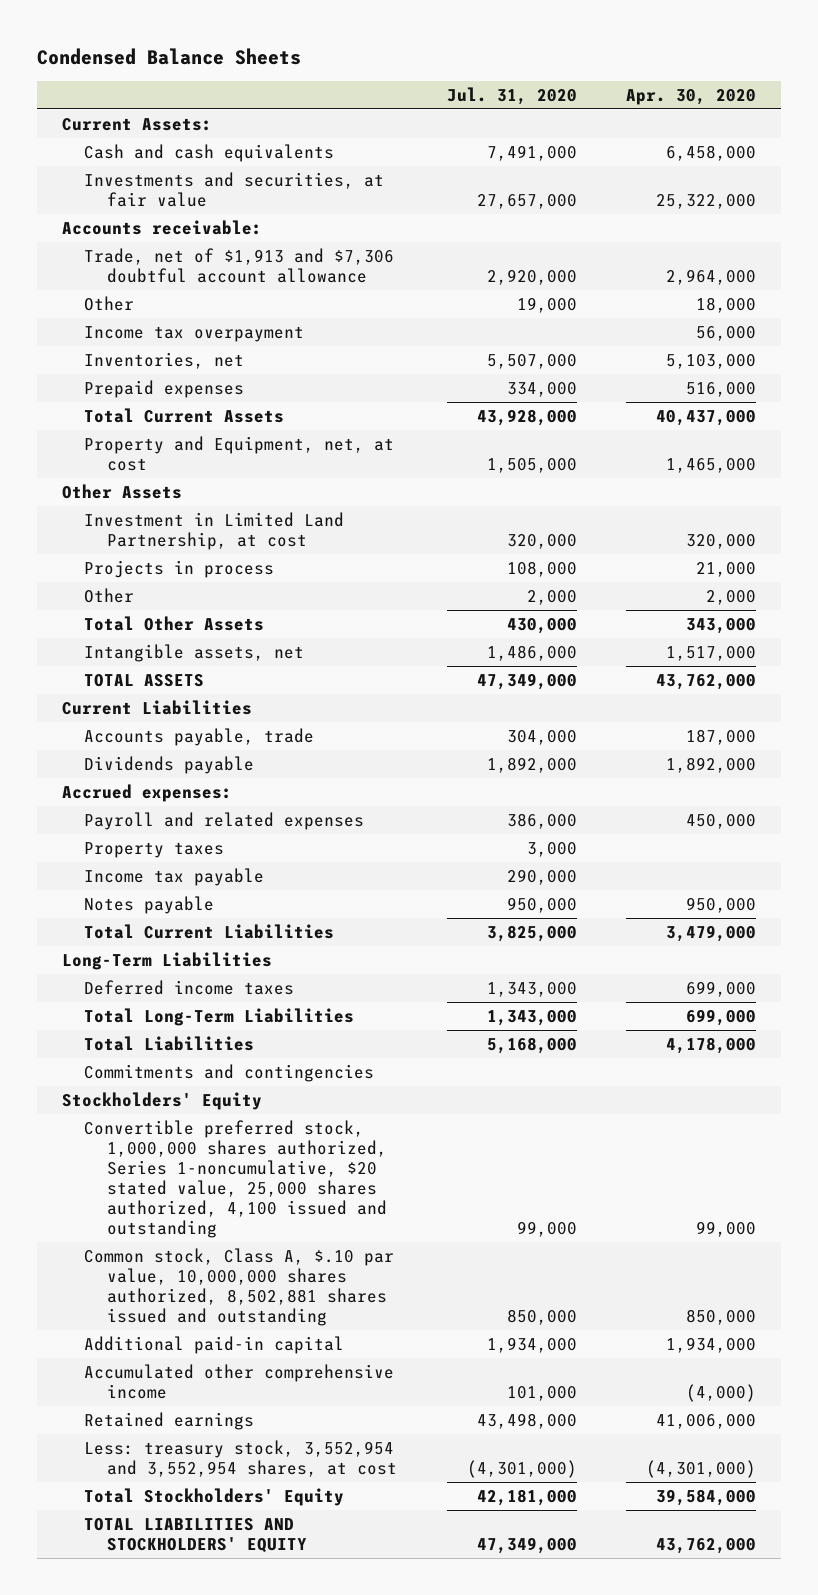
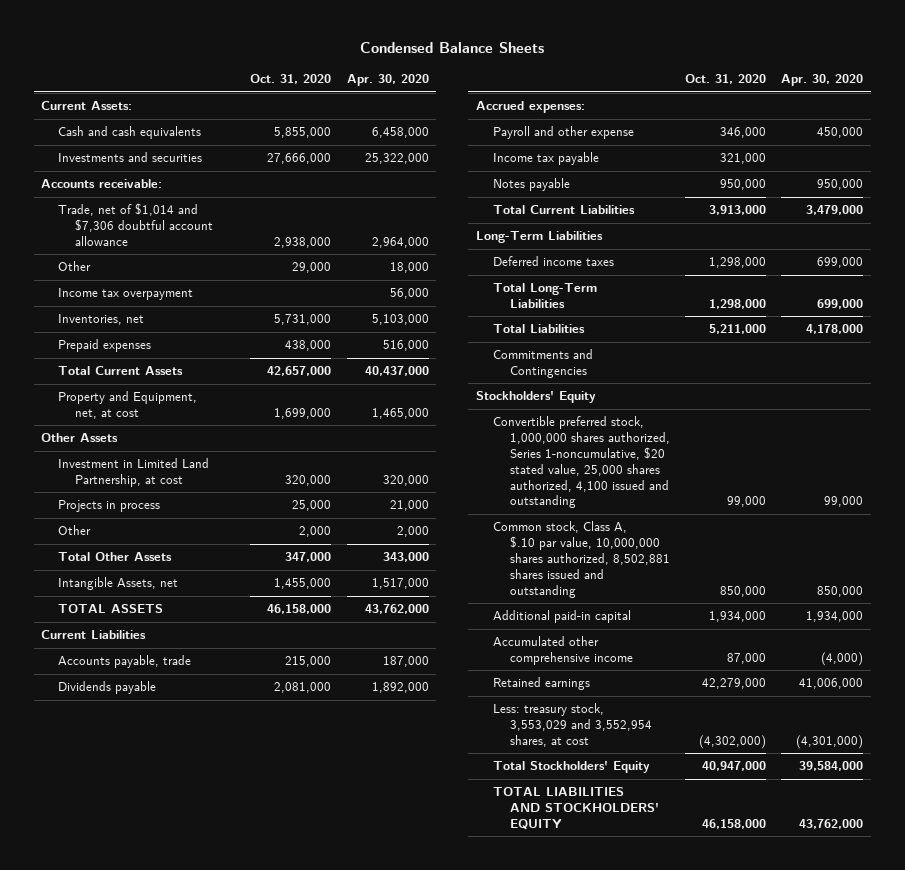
[446,86,577,105] Jul. 31, 2020 -> none
none -> [250,74,332,85] Oct. 31, 2020
[84,171,385,207] Investments and securities, at fair value -> [58,152,203,163] Investments and securities
[84,247,395,283] Trade, net of $1,913 and $7,306 doubtful account allowance -> [58,203,214,246] Trade, net of $1,014 and $7,306 doubtful account allowance
[84,643,305,662] Intangible assets, net -> [58,577,179,591] Intangible Assets, net
[84,841,225,858] Property taxes -> none
[84,811,365,830] Payroll and related expenses -> [492,126,634,140] Payroll and other expense
[84,1063,375,1082] Commitments and contingencies -> [492,349,593,379] Commitments and Contingencies
[84,1439,397,1477] Less: treasury stock, 3,552,954 and 3,552,954 shares, at cost -> [492,703,652,747] Less: treasury stock, 3,553,029 and 3,552,954 shares, at cost

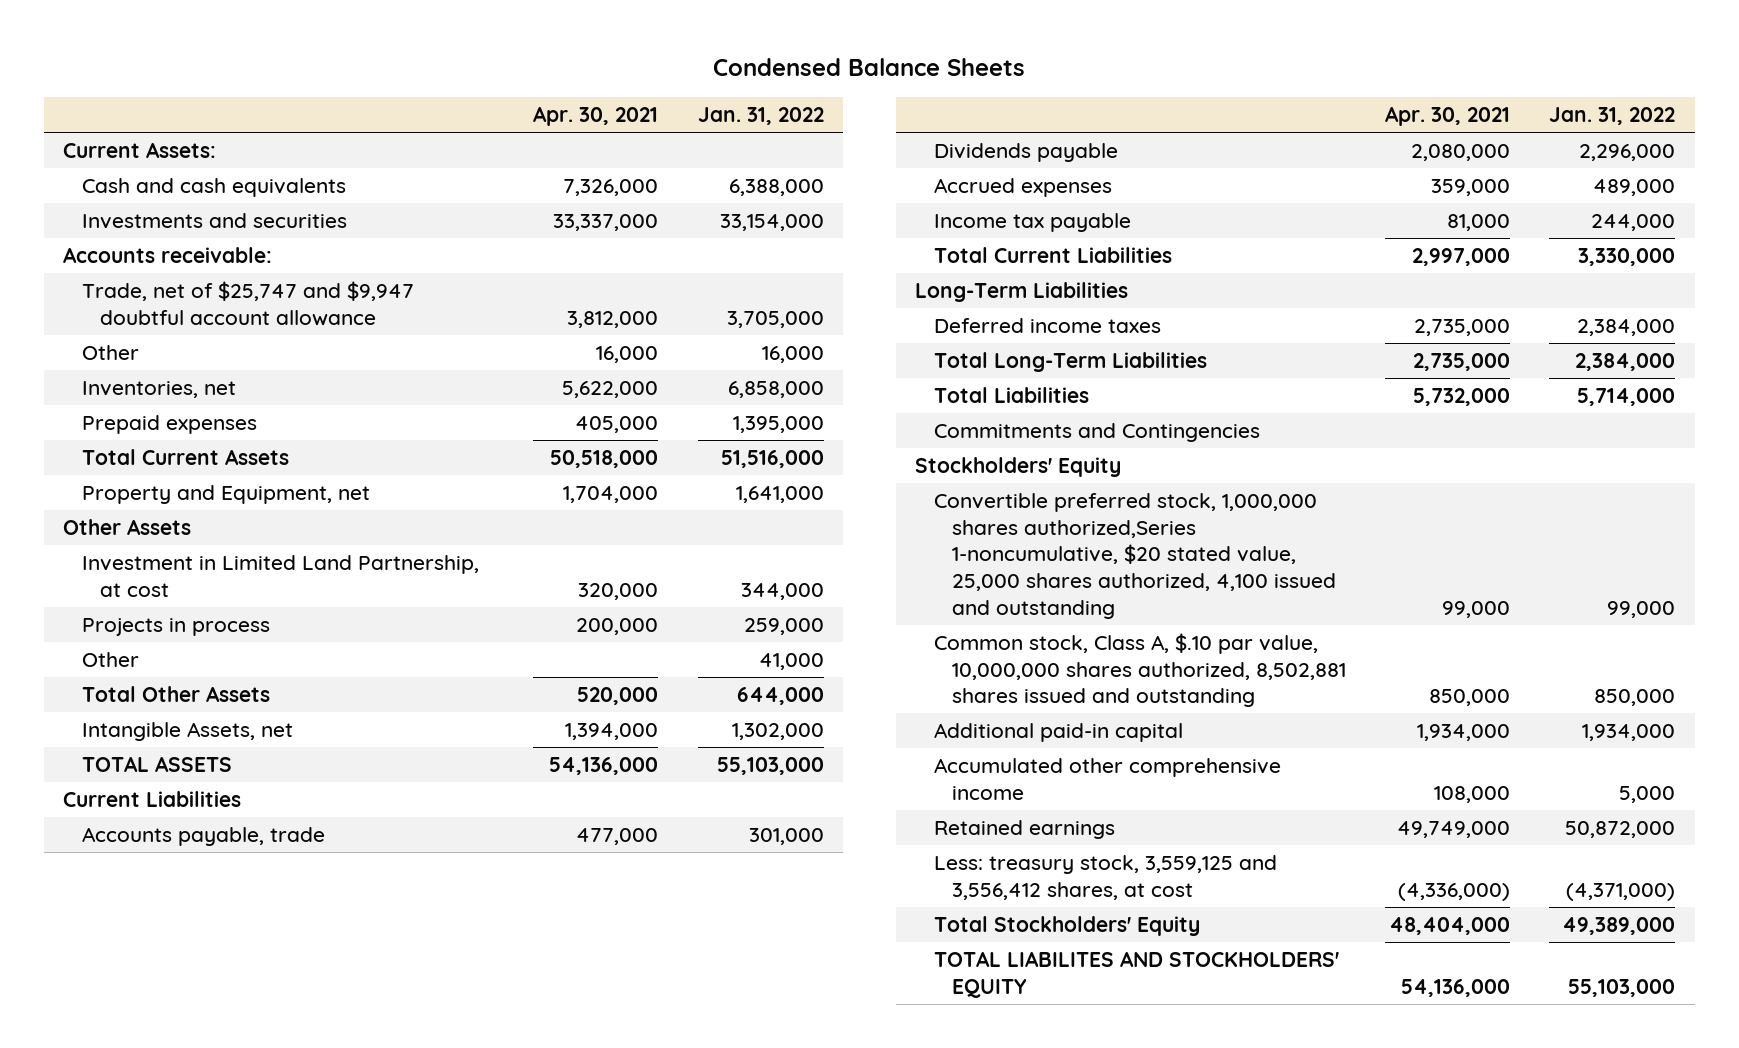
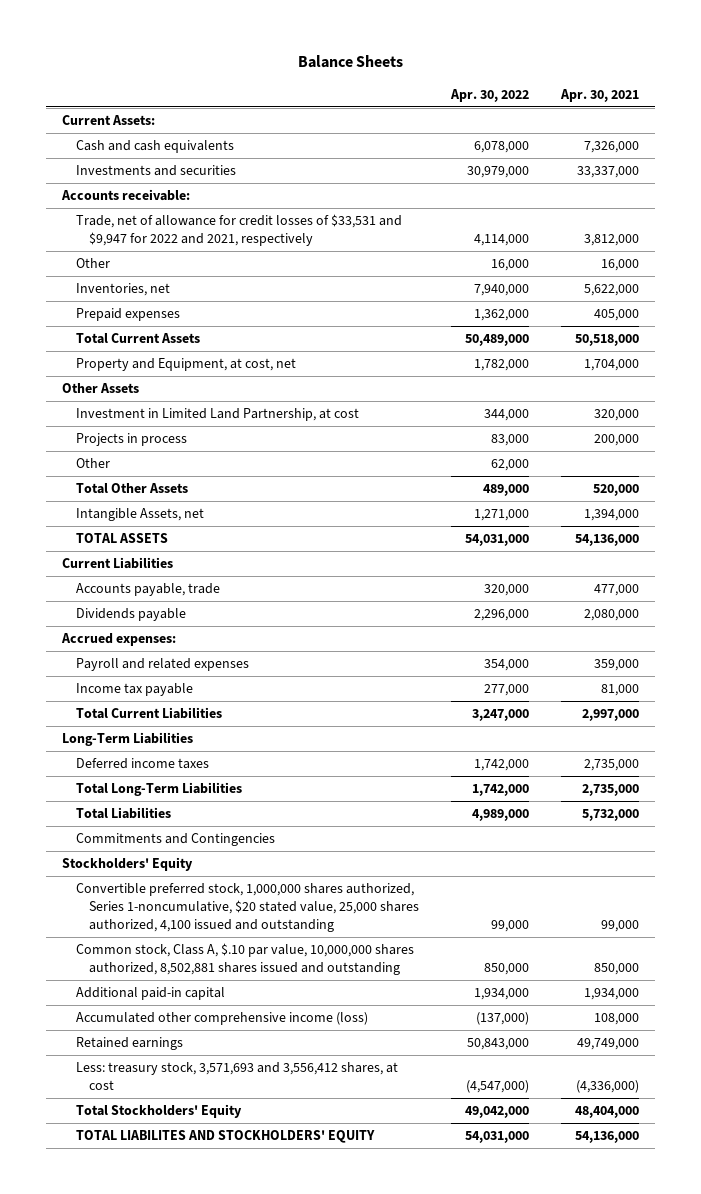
[713,58,1026,77] Condensed Balance Sheets -> [297,55,403,69] Balance Sheets
[697,107,824,126] Jan. 31, 2022 -> none
none -> [450,88,530,102] Apr. 30, 2022
[81,280,414,326] Trade, net of $25,747 and $9,947 doubtful account allowance -> [75,214,402,247] Trade, net of allowance for credit losses of $33,531 and $9,947 for 2022 and 2021, respectively
[81,484,370,504] Property and Equipment, net -> [75,358,296,372] Property and Equipment, at cost, net
none -> [60,633,176,647] Accrued expenses:
[933,177,1112,197] Accrued expenses -> [75,658,249,672] Payroll and related expenses
[933,492,1336,619] Convertible preferred stock, 1,000,000 shares authorized,Series 1-noncumulative, $20 stated value, 25,000 shares authorized, 4,100 issued and outstanding -> [75,883,420,932] Convertible preferred stock, 1,000,000 shares authorized, Series 1-noncumulative, $20 stated value, 25,000 shares authorized, 4,100 issued and outstanding
[933,757,1281,800] Accumulated other comprehensive income -> [75,1012,368,1026] Accumulated other comprehensive income (loss)
[933,854,1277,900] Less: treasury stock, 3,559,125 and 3,556,412 shares, at cost -> [75,1062,398,1091] Less: treasury stock, 3,571,693 and 3,556,412 shares, at cost

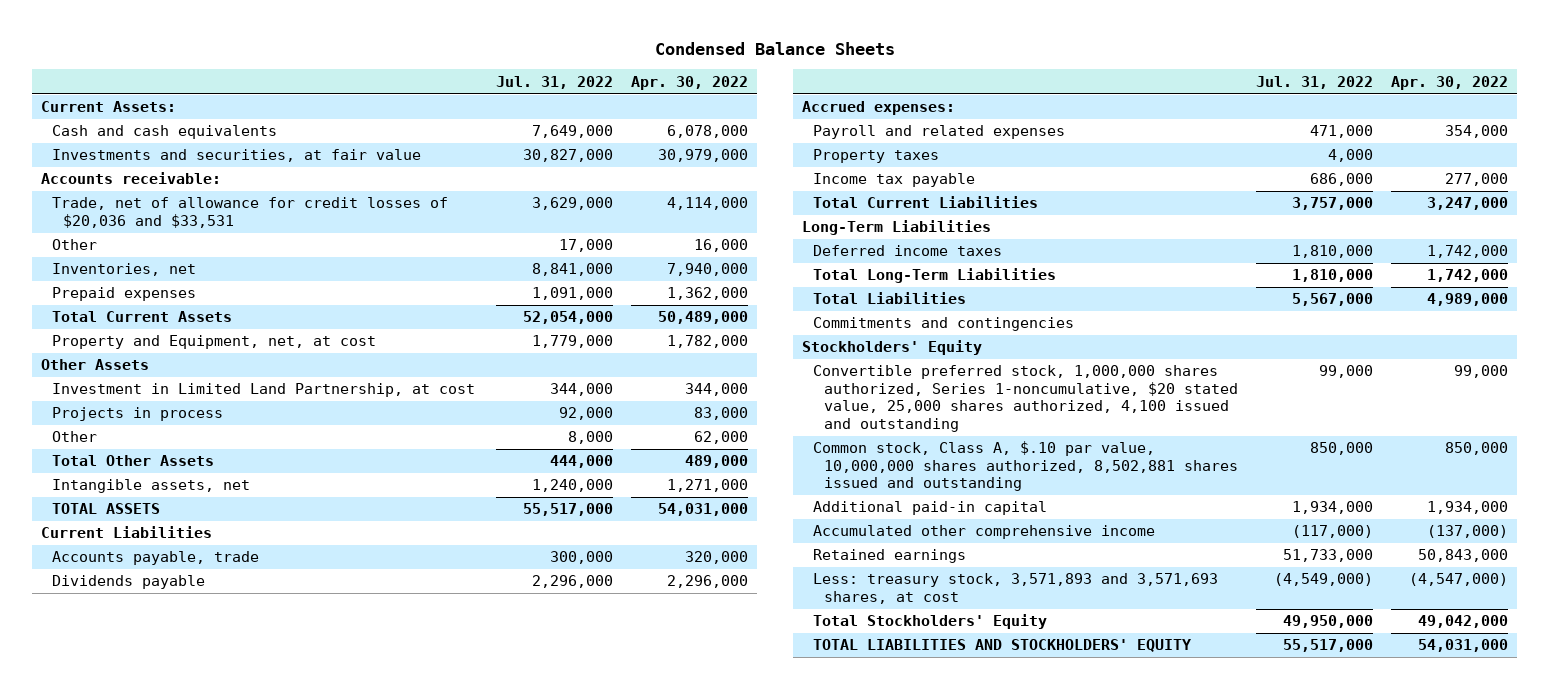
[297,55,403,69] Balance Sheets -> [654,41,895,55] Condensed Balance Sheets
[560,88,640,102] Apr. 30, 2021 -> none
none -> [495,75,613,89] Jul. 31, 2022
[75,165,236,177] Investments and securities -> [52,149,422,163] Investments and securities, at fair value
[75,214,402,247] Trade, net of allowance for credit losses of $33,531 and $9,947 for 2022 and 2021, respectively -> [52,197,449,228] Trade, net of allowance for credit losses of $20,036 and $33,531
[75,358,296,372] Property and Equipment, at cost, net -> [52,335,377,350] Property and Equipment, net, at cost
[75,508,204,522] Intangible Assets, net -> [52,479,251,494] Intangible assets, net
none -> [812,149,939,164] Property taxes
[75,833,275,847] Commitments and Contingencies -> [812,317,1074,332] Commitments and contingencies
[75,1012,368,1026] Accumulated other comprehensive income (loss) -> [812,525,1155,540] Accumulated other comprehensive income
[75,1062,398,1091] Less: treasury stock, 3,571,693 and 3,556,412 shares, at cost -> [812,573,1218,604] Less: treasury stock, 3,571,893 and 3,571,693 shares, at cost
[75,1130,375,1144] TOTAL LIABILITES AND STOCKHOLDERS' EQUITY -> [812,639,1191,653] TOTAL LIABILITIES AND STOCKHOLDERS' EQUITY

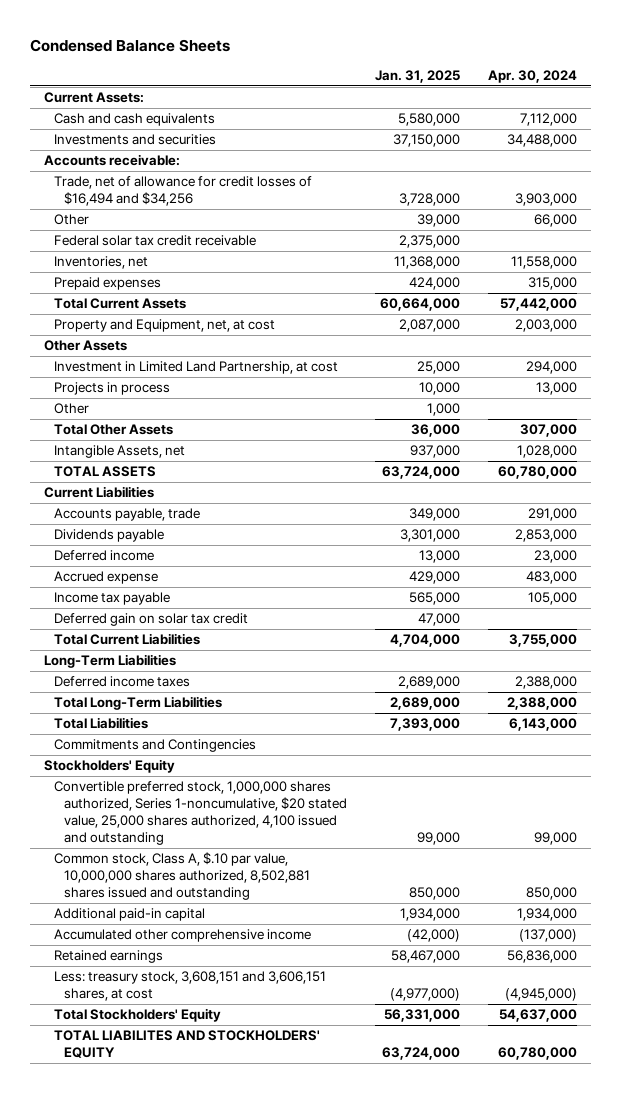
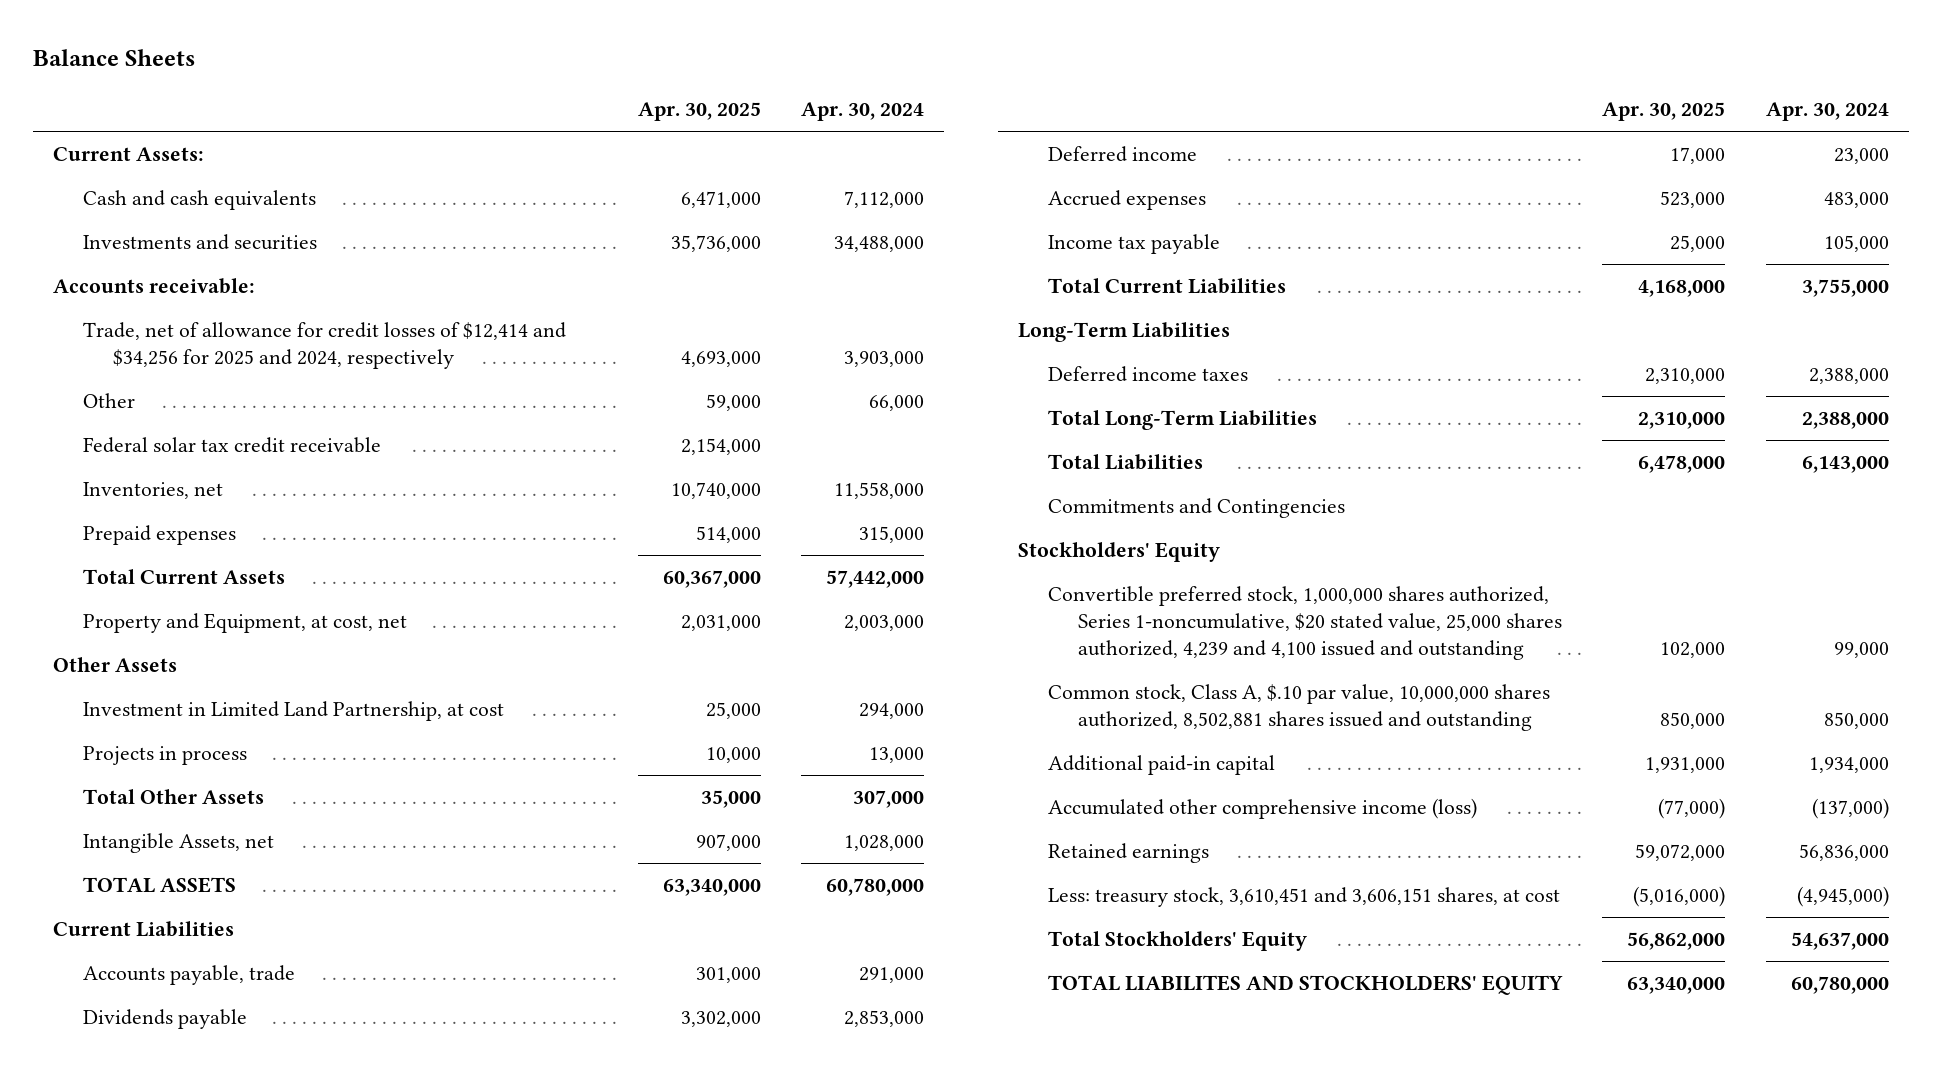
[30,39,231,53] Condensed Balance Sheets -> [32,49,195,67] Balance Sheets
[375,70,461,84] Jan. 31, 2025 -> none
none -> [637,102,761,122] Apr. 30, 2025
[54,176,313,207] Trade, net of allowance for credit losses of $16,494 and $34,256 -> [83,321,567,370] Trade, net of allowance for credit losses of $12,414 and $34,256 for 2025 and 2024, respectively
[54,319,276,333] Property and Equipment, net, at cost -> [83,612,408,633] Property and Equipment, at cost, net
[54,403,90,415] Other -> none
[54,571,159,585] Accrued expense -> [1047,189,1206,210] Accrued expenses
[54,613,249,627] Deferred gain on solar tax credit -> none
[54,781,348,846] Convertible preferred stock, 1,000,000 shares authorized, Series 1-noncumulative, $20 stated value, 25,000 shares authorized, 4,100 issued and outstanding -> [1047,585,1563,661] Convertible preferred stock, 1,000,000 shares authorized, Series 1-noncumulative, $20 stated value, 25,000 shares authorized, 4,239 and 4,100 issued and outstanding
[54,929,312,943] Accumulated other comprehensive income -> [1047,797,1477,819] Accumulated other comprehensive income (loss)
[54,971,327,1002] Less: treasury stock, 3,608,151 and 3,606,151 shares, at cost -> [1047,886,1560,907] Less: treasury stock, 3,610,451 and 3,606,151 shares, at cost

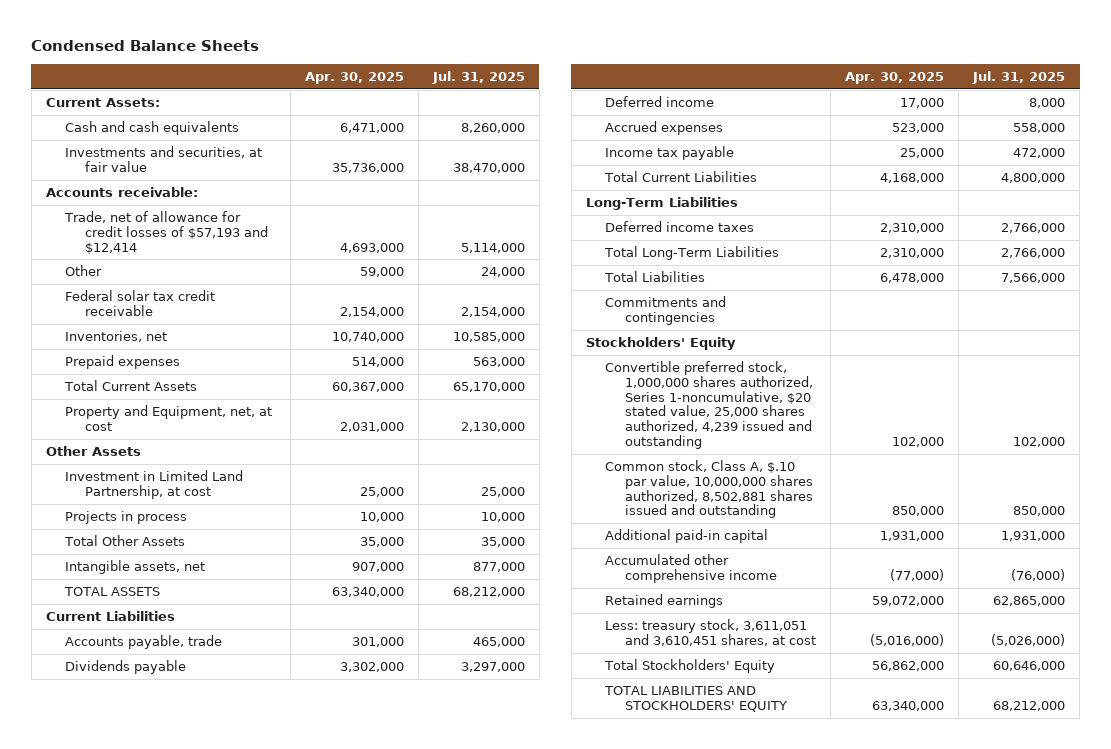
[32,49,195,67] Balance Sheets -> [31,40,260,52] Condensed Balance Sheets
[801,102,925,122] Apr. 30, 2024 -> none
none -> [431,71,525,85] Jul. 31, 2025
[83,233,318,250] Investments and securities -> [65,146,263,172] Investments and securities, at fair value
[83,321,567,370] Trade, net of allowance for credit losses of $12,414 and $34,256 for 2025 and 2024, respectively -> [64,211,268,254] Trade, net of allowance for credit losses of $57,193 and $12,414
[83,612,408,633] Property and Equipment, at cost, net -> [65,405,273,431] Property and Equipment, net, at cost
[83,832,275,853] Intangible Assets, net -> [65,560,206,575] Intangible assets, net
[1047,497,1345,518] Commitments and Contingencies -> [605,296,727,325] Commitments and contingencies
[1047,585,1563,661] Convertible preferred stock, 1,000,000 shares authorized, Series 1-noncumulative, $20 stated value, 25,000 shares authorized, 4,239 and 4,100 issued and outstanding -> [605,361,813,450] Convertible preferred stock, 1,000,000 shares authorized, Series 1-noncumulative, $20 stated value, 25,000 shares authorized, 4,239 issued and outstanding
[1047,797,1477,819] Accumulated other comprehensive income (loss) -> [605,554,777,583] Accumulated other comprehensive income
[1047,886,1560,907] Less: treasury stock, 3,610,451 and 3,606,151 shares, at cost -> [605,619,816,646] Less: treasury stock, 3,611,051 and 3,610,451 shares, at cost
[1047,974,1563,995] TOTAL LIABILITES AND STOCKHOLDERS' EQUITY -> [604,686,787,712] TOTAL LIABILITIES AND STOCKHOLDERS' EQUITY

